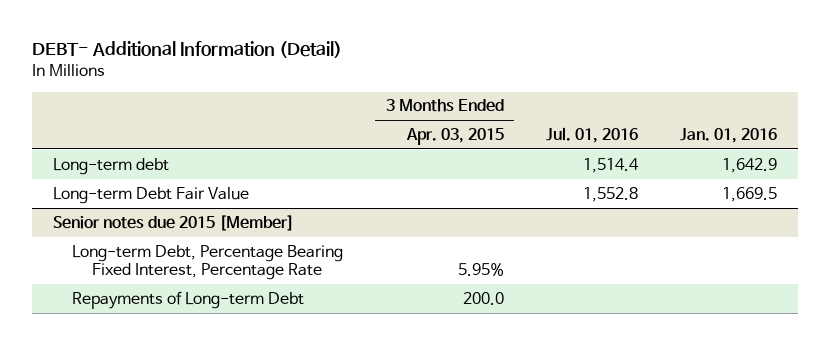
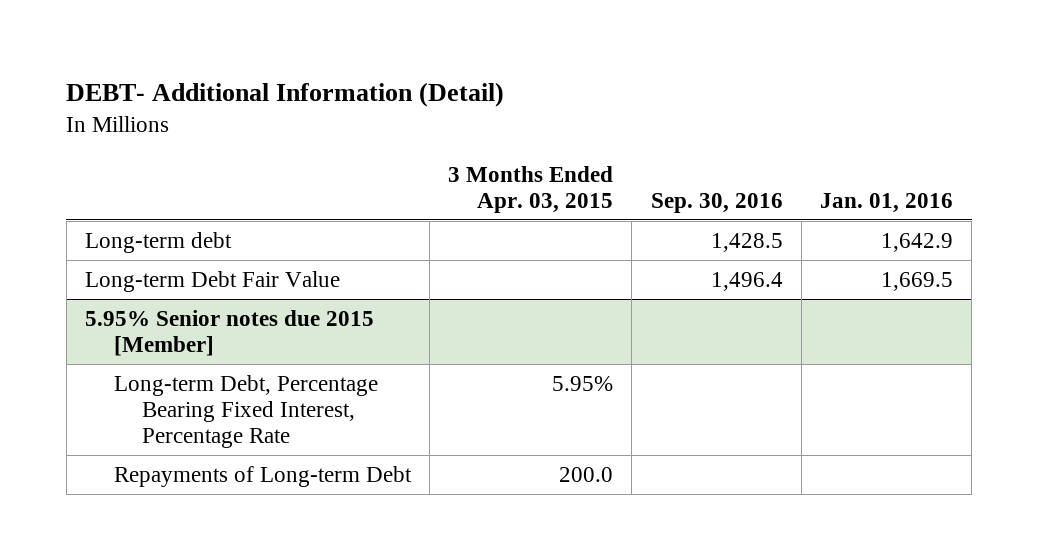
[545,126,638,143] Jul. 01, 2016 -> none
none -> [650,192,783,213] Sep. 30, 2016
[52,214,294,231] Senior notes due 2015 [Member] -> [84,309,374,356] 5.95% Senior notes due 2015 [Member]

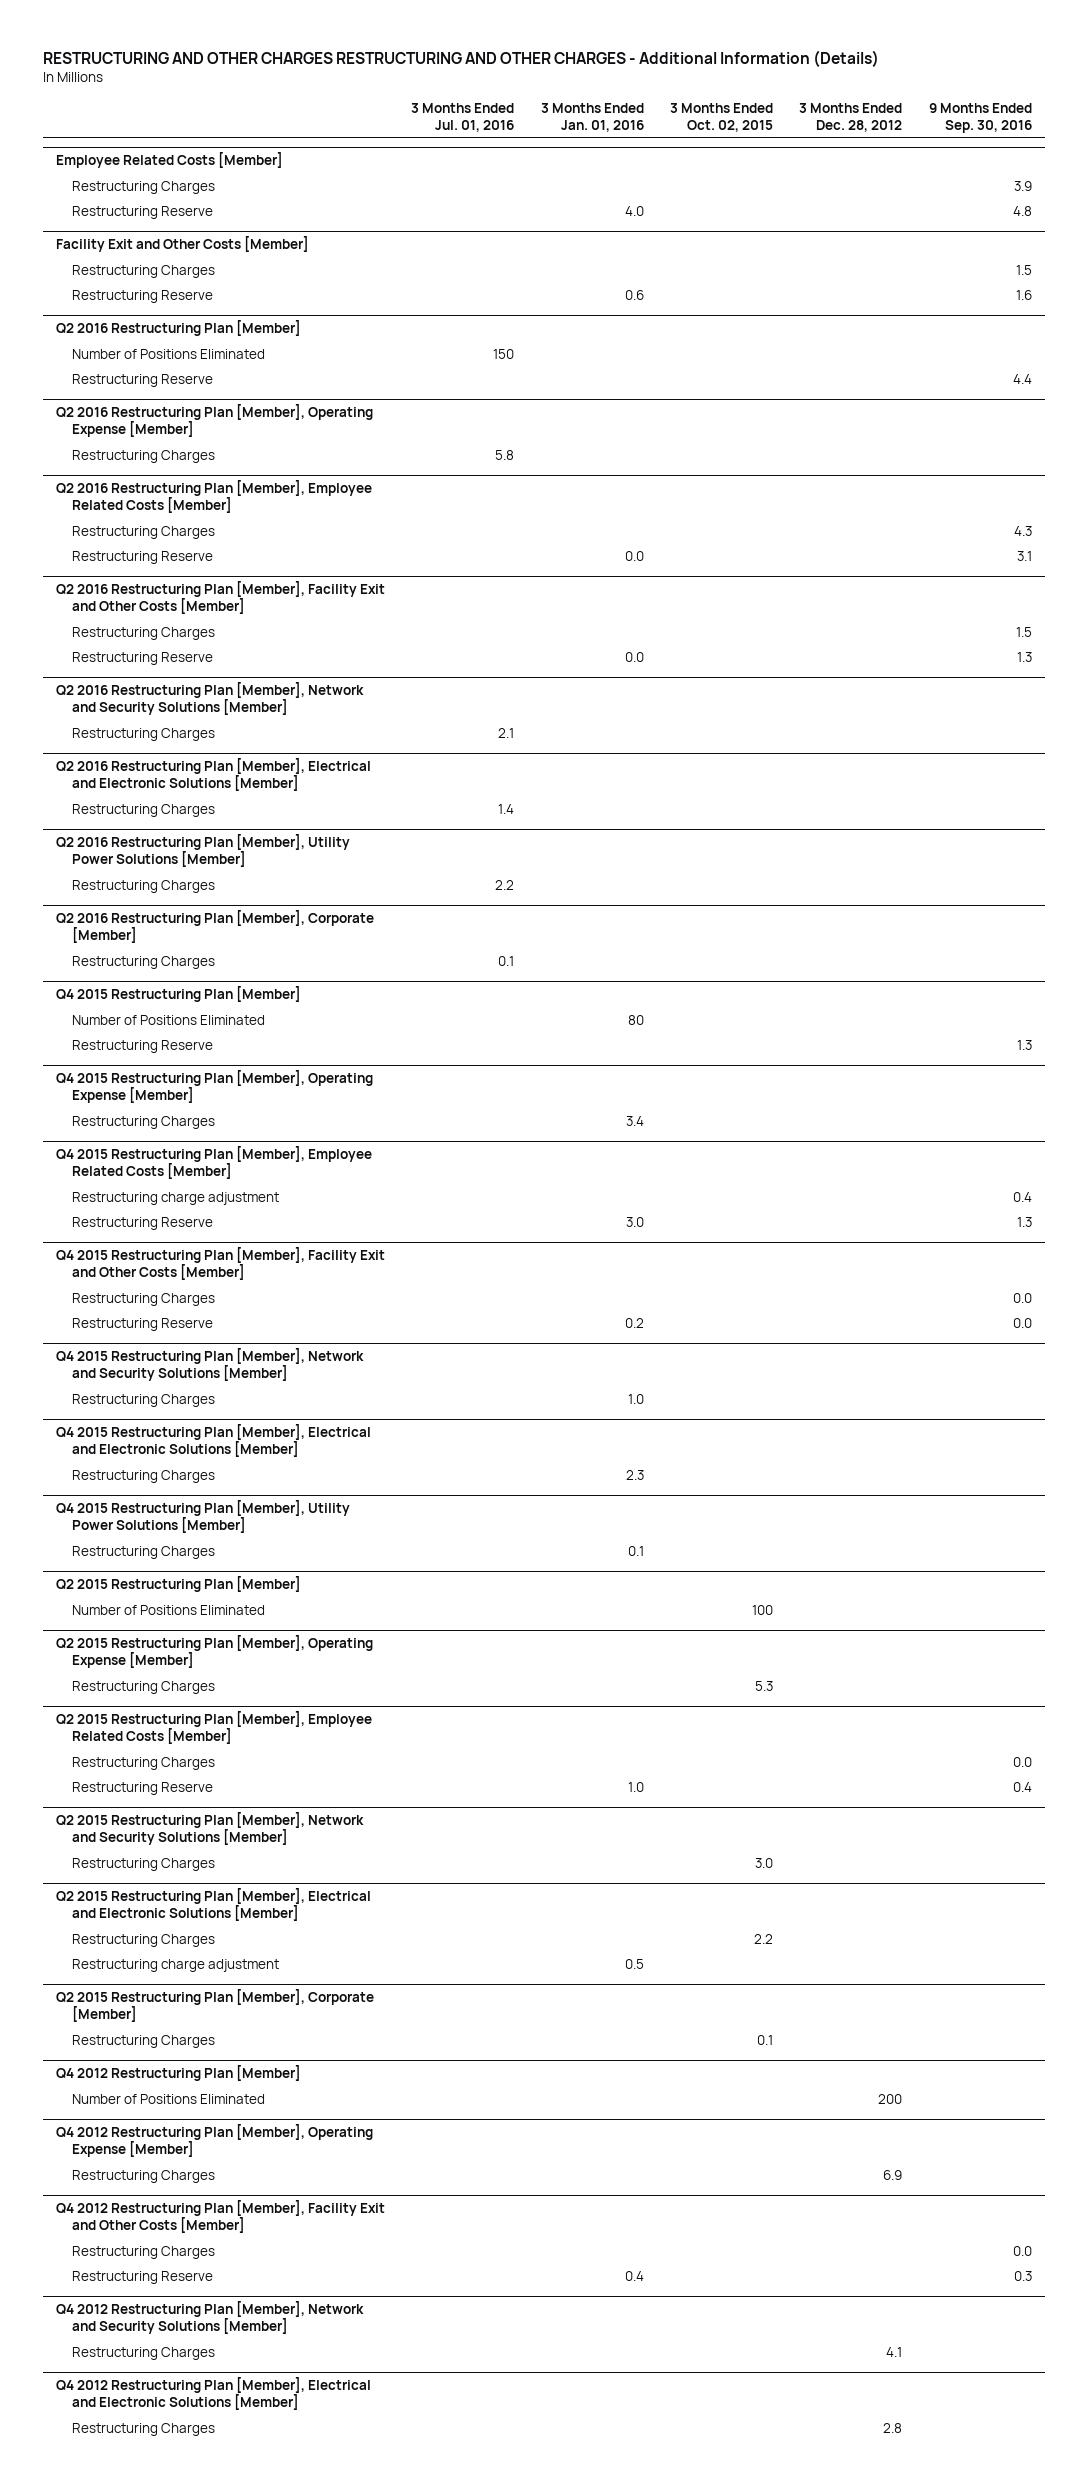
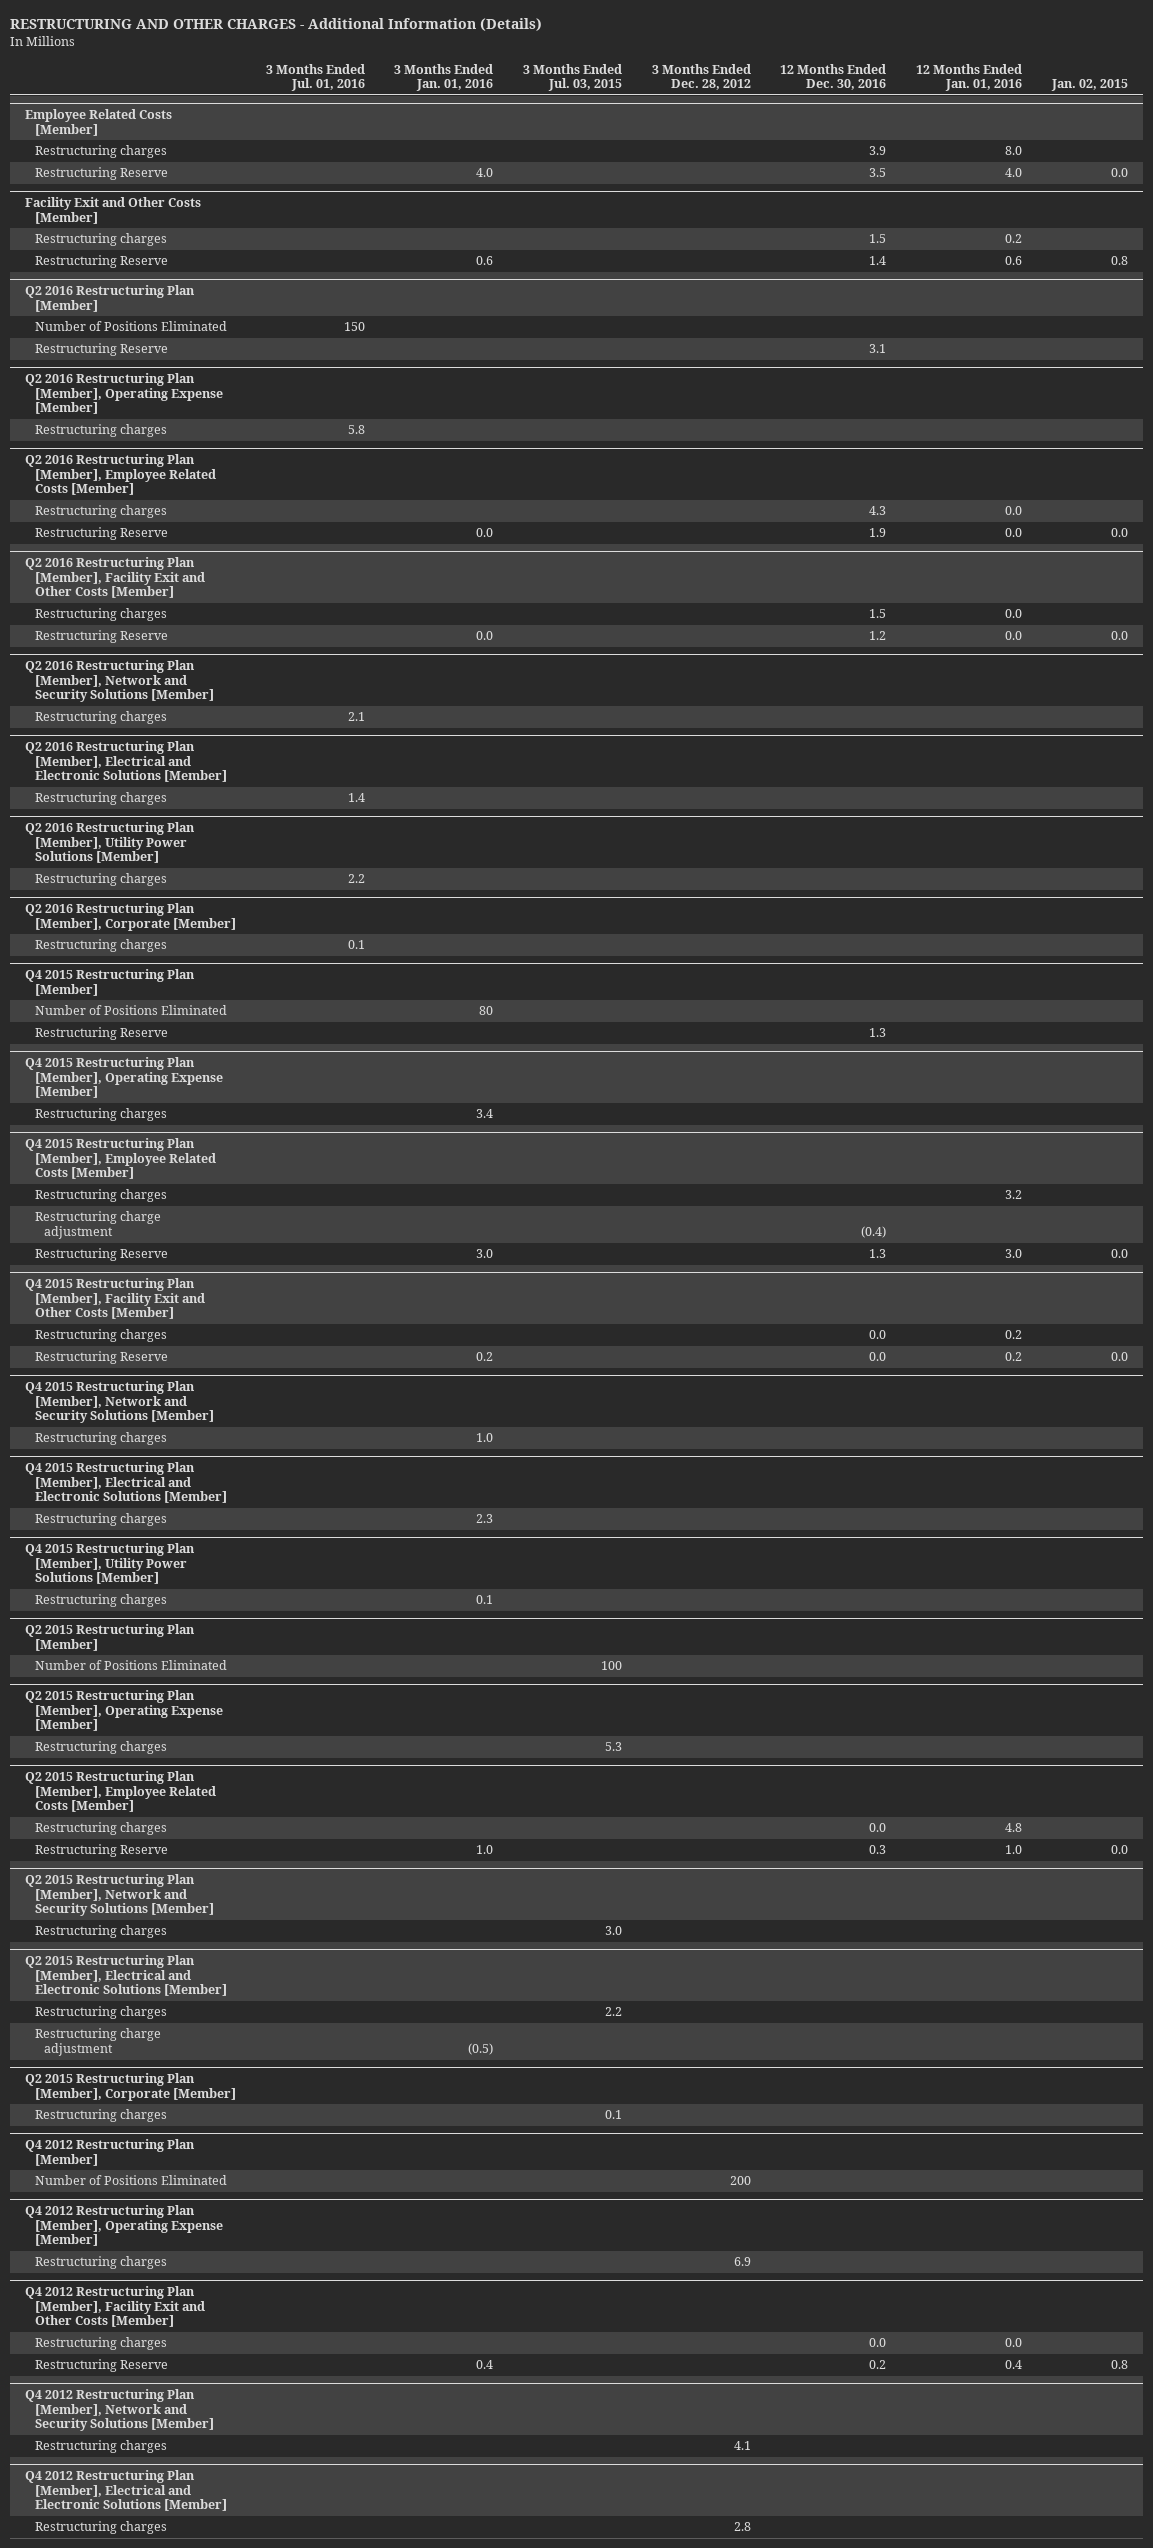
[42,49,879,67] RESTRUCTURING AND OTHER CHARGES RESTRUCTURING AND OTHER CHARGES - Additional Information (Details) -> [10,18,543,32] RESTRUCTURING AND OTHER CHARGES - Additional Information (Details)
[669,103,773,132] 3 Months Ended Oct. 02, 2015 -> none
[928,103,1032,133] 9 Months Ended Sep. 30, 2016 -> none
none -> [523,63,623,92] 3 Months Ended Jul. 03, 2015
none -> [780,63,887,91] 12 Months Ended Dec. 30, 2016
none -> [916,63,1023,92] 12 Months Ended Jan. 01, 2016
none -> [1050,79,1128,92] Jan. 02, 2015
[72,180,216,194] Restructuring Charges -> [34,145,167,159] Restructuring charges
[72,264,216,278] Restructuring Charges -> [34,233,167,247] Restructuring charges
[72,449,216,463] Restructuring Charges -> [34,424,167,438] Restructuring charges
[72,525,216,539] Restructuring Charges -> [34,505,167,519] Restructuring charges
[72,626,216,640] Restructuring Charges -> [34,608,167,622] Restructuring charges
[72,727,216,741] Restructuring Charges -> [34,711,167,725] Restructuring charges
[72,803,216,817] Restructuring Charges -> [34,792,167,806] Restructuring charges
[72,879,216,893] Restructuring Charges -> [34,873,167,887] Restructuring charges
[72,955,216,969] Restructuring Charges -> [34,939,167,953] Restructuring charges
[72,1115,216,1129] Restructuring Charges -> [34,1108,167,1122] Restructuring charges
none -> [34,1189,167,1203] Restructuring charges
[72,1292,216,1306] Restructuring Charges -> [34,1329,167,1343] Restructuring charges
[72,1393,216,1407] Restructuring Charges -> [34,1432,167,1446] Restructuring charges
[72,1469,216,1483] Restructuring Charges -> [34,1513,167,1527] Restructuring charges
[72,1545,216,1559] Restructuring Charges -> [34,1594,167,1608] Restructuring charges
[72,1680,216,1694] Restructuring Charges -> [34,1741,167,1755] Restructuring charges
[72,1756,216,1770] Restructuring Charges -> [34,1822,167,1836] Restructuring charges
[72,1857,216,1871] Restructuring Charges -> [34,1925,167,1939] Restructuring charges
[72,1933,216,1947] Restructuring Charges -> [34,2006,167,2020] Restructuring charges
[624,1958,644,1969] 0.5 -> [468,2043,494,2056] (0.5)
[72,2034,216,2048] Restructuring Charges -> [34,2109,167,2123] Restructuring charges
[72,2169,216,2183] Restructuring Charges -> [34,2256,167,2270] Restructuring charges
[72,2245,216,2259] Restructuring Charges -> [34,2337,167,2351] Restructuring charges
[72,2346,216,2360] Restructuring Charges -> [34,2440,167,2454] Restructuring charges
[72,2422,216,2436] Restructuring Charges -> [34,2521,167,2535] Restructuring charges

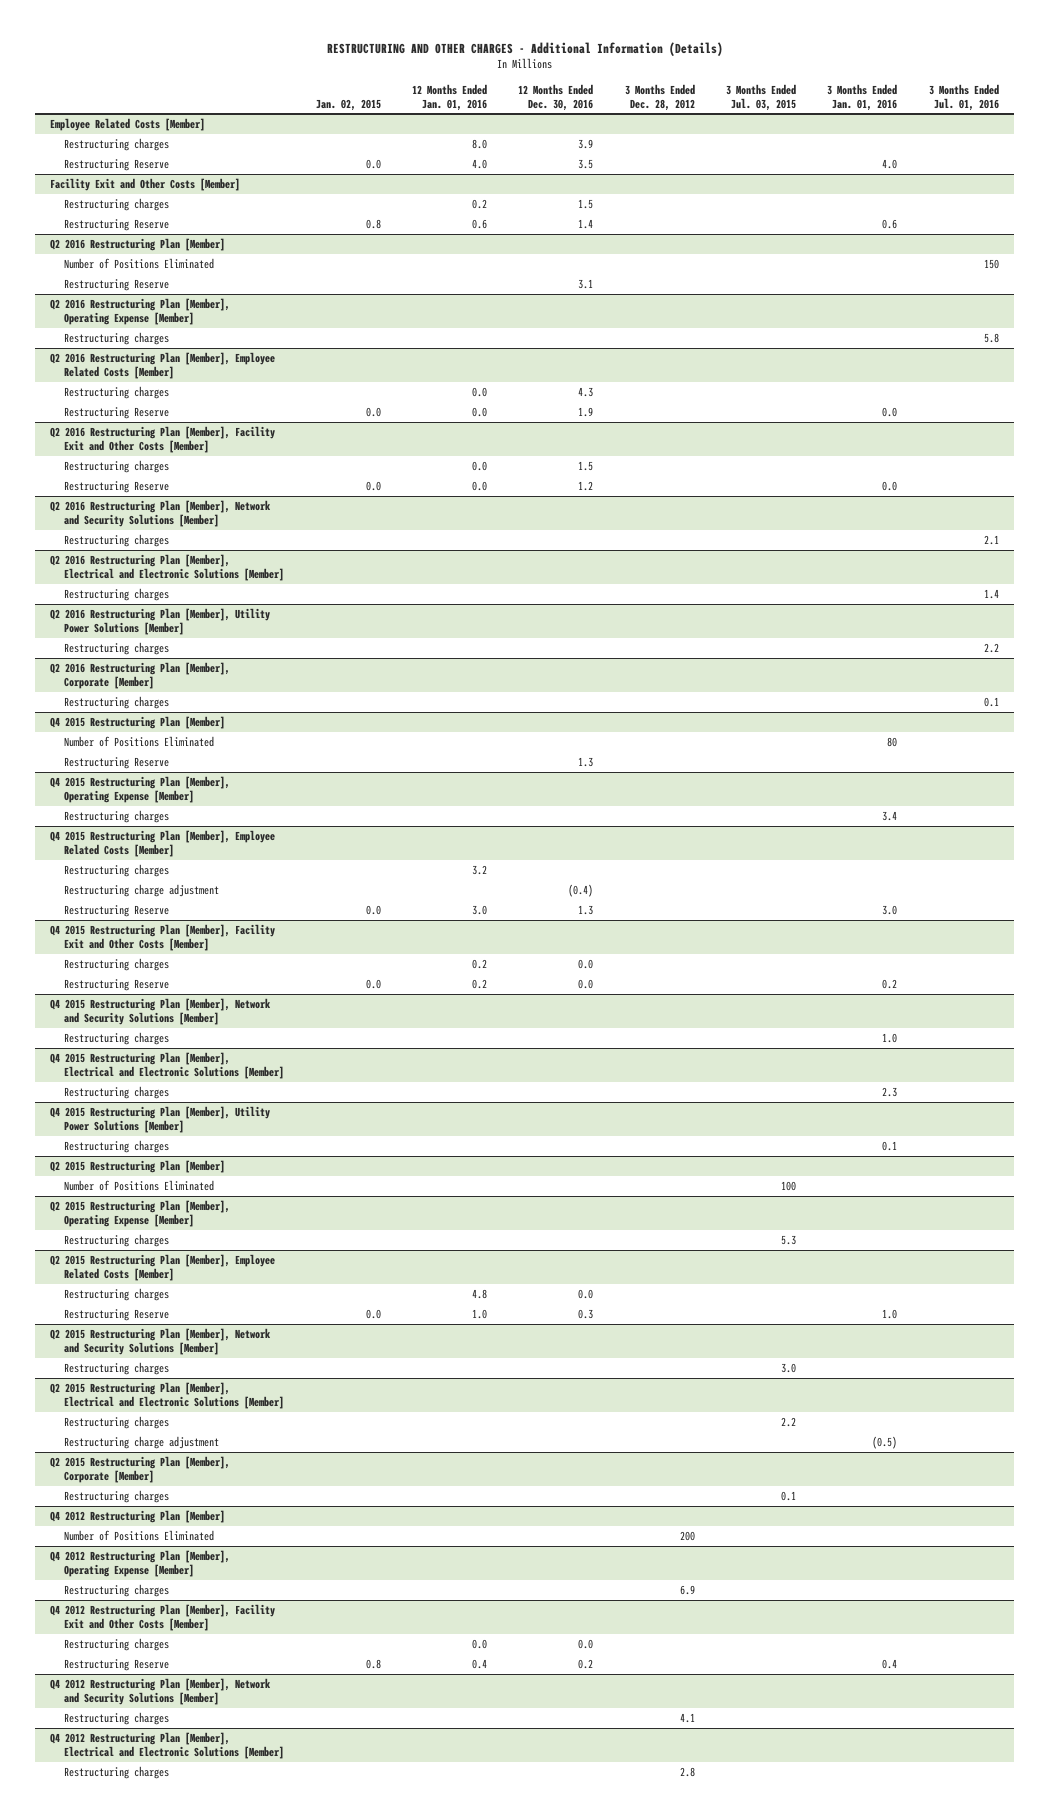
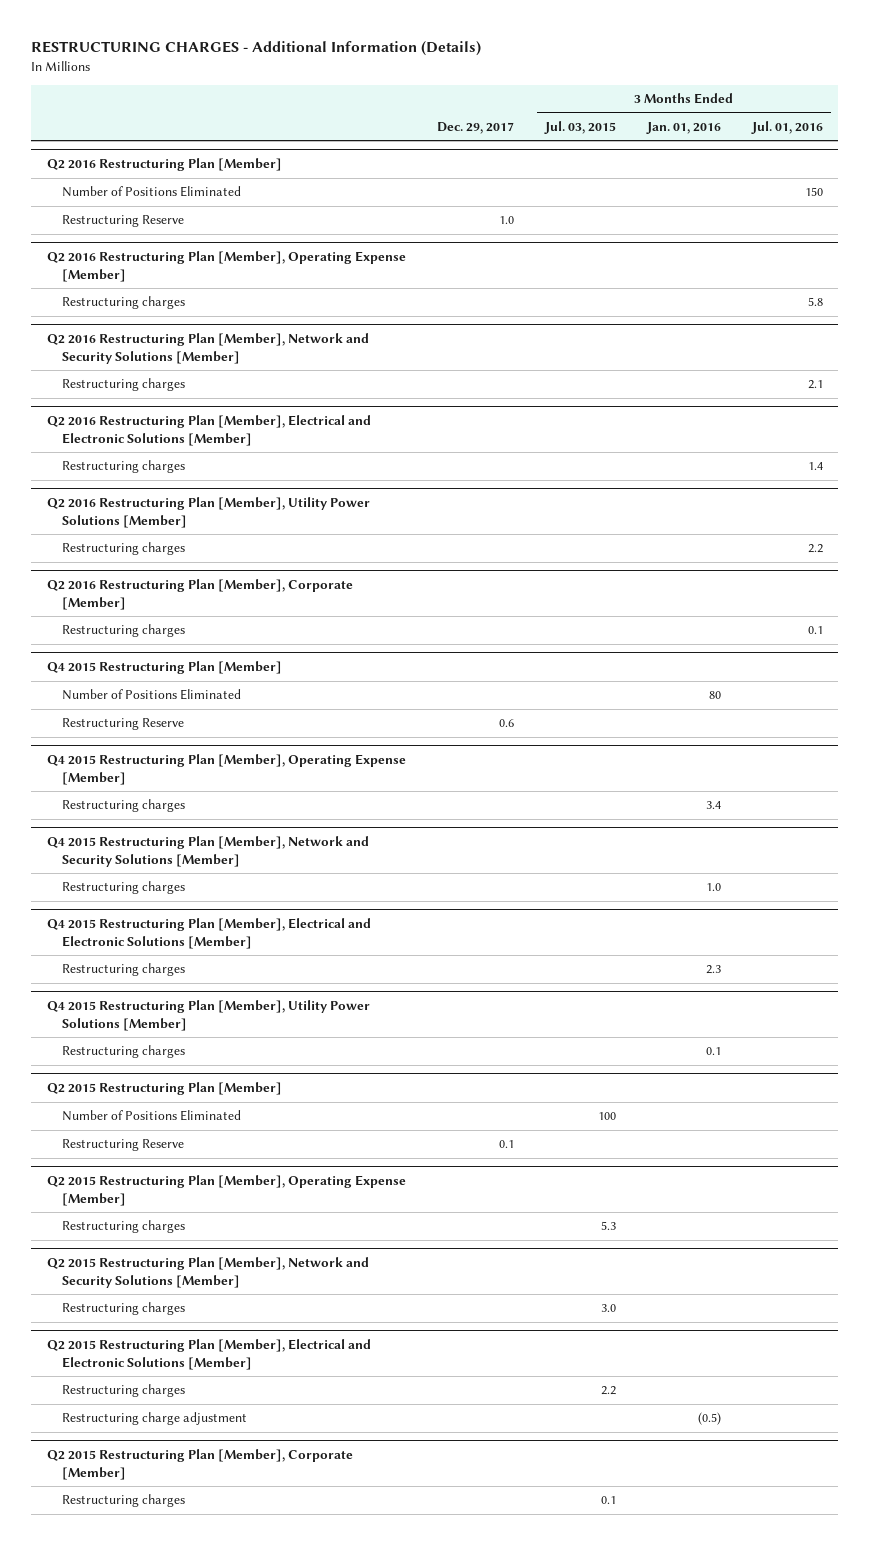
[326,41,723,56] RESTRUCTURING AND OTHER CHARGES - Additional Information (Details) -> [31,41,482,57] RESTRUCTURING CHARGES - Additional Information (Details)
[315,98,381,111] Jan. 02, 2015 -> none
[411,83,487,111] 12 Months Ended Jan. 01, 2016 -> none
[518,83,594,111] 12 Months Ended Dec. 30, 2016 -> none
[624,83,695,111] 3 Months Ended Dec. 28, 2012 -> none
none -> [436,121,514,134] Dec. 29, 2017
[50,117,206,131] Employee Related Costs [Member] -> none
[64,137,170,151] Restructuring charges -> none
[64,158,170,171] Restructuring Reserve -> none
[50,177,241,191] Facility Exit and Other Costs [Member] -> none
[64,197,170,211] Restructuring charges -> none
[64,218,170,231] Restructuring Reserve -> none
[50,351,276,379] Q2 2016 Restructuring Plan [Member], Employee Related Costs [Member] -> none
[64,385,170,399] Restructuring charges -> none
[64,406,170,419] Restructuring Reserve -> none
[50,425,276,453] Q2 2016 Restructuring Plan [Member], Facility Exit and Other Costs [Member] -> none
[64,459,170,473] Restructuring charges -> none
[64,480,170,493] Restructuring Reserve -> none
[50,829,276,857] Q4 2015 Restructuring Plan [Member], Employee Related Costs [Member] -> none
[64,863,170,877] Restructuring charges -> none
[64,883,220,897] Restructuring charge adjustment -> none
[64,904,170,917] Restructuring Reserve -> none
[50,923,276,951] Q4 2015 Restructuring Plan [Member], Facility Exit and Other Costs [Member] -> none
[64,957,170,971] Restructuring charges -> none
[64,978,170,991] Restructuring Reserve -> none
none -> [61,1139,184,1152] Restructuring Reserve
[50,1253,276,1281] Q2 2015 Restructuring Plan [Member], Employee Related Costs [Member] -> none
[64,1287,170,1301] Restructuring charges -> none
[64,1308,170,1321] Restructuring Reserve -> none
[50,1509,226,1523] Q4 2012 Restructuring Plan [Member] -> none
[64,1529,215,1541] Number of Positions Eliminated -> none
[50,1549,231,1577] Q4 2012 Restructuring Plan [Member], Operating Expense [Member] -> none
[64,1583,170,1597] Restructuring charges -> none
[50,1603,276,1631] Q4 2012 Restructuring Plan [Member], Facility Exit and Other Costs [Member] -> none
[64,1637,170,1651] Restructuring charges -> none
[64,1658,170,1671] Restructuring Reserve -> none
[50,1677,272,1705] Q4 2012 Restructuring Plan [Member], Network and Security Solutions [Member] -> none
[64,1711,170,1725] Restructuring charges -> none
[50,1731,285,1759] Q4 2012 Restructuring Plan [Member], Electrical and Electronic Solutions [Member] -> none
[64,1765,170,1779] Restructuring charges -> none

